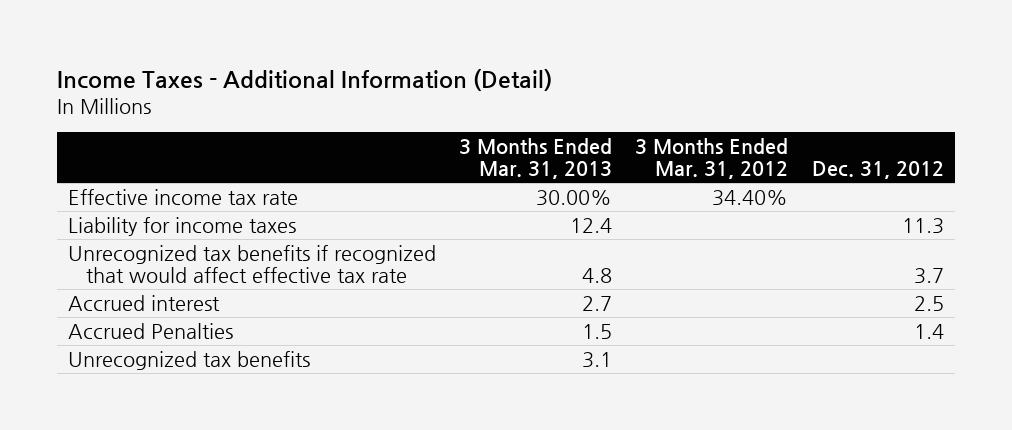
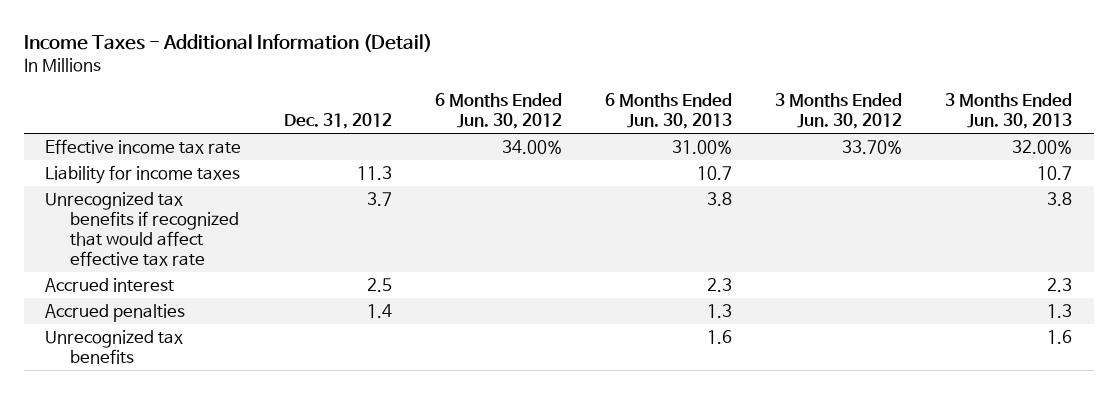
[459,137,613,180] 3 Months Ended Mar. 31, 2013 -> none
[635,137,789,180] 3 Months Ended Mar. 31, 2012 -> none
none -> [435,93,563,130] 6 Months Ended Jun. 30, 2012
none -> [605,93,733,130] 6 Months Ended Jun. 30, 2013
none -> [775,93,903,130] 3 Months Ended Jun. 30, 2012
none -> [945,93,1073,130] 3 Months Ended Jun. 30, 2013
[68,322,234,339] Accrued Penalties -> [45,303,186,322] Accrued penalties

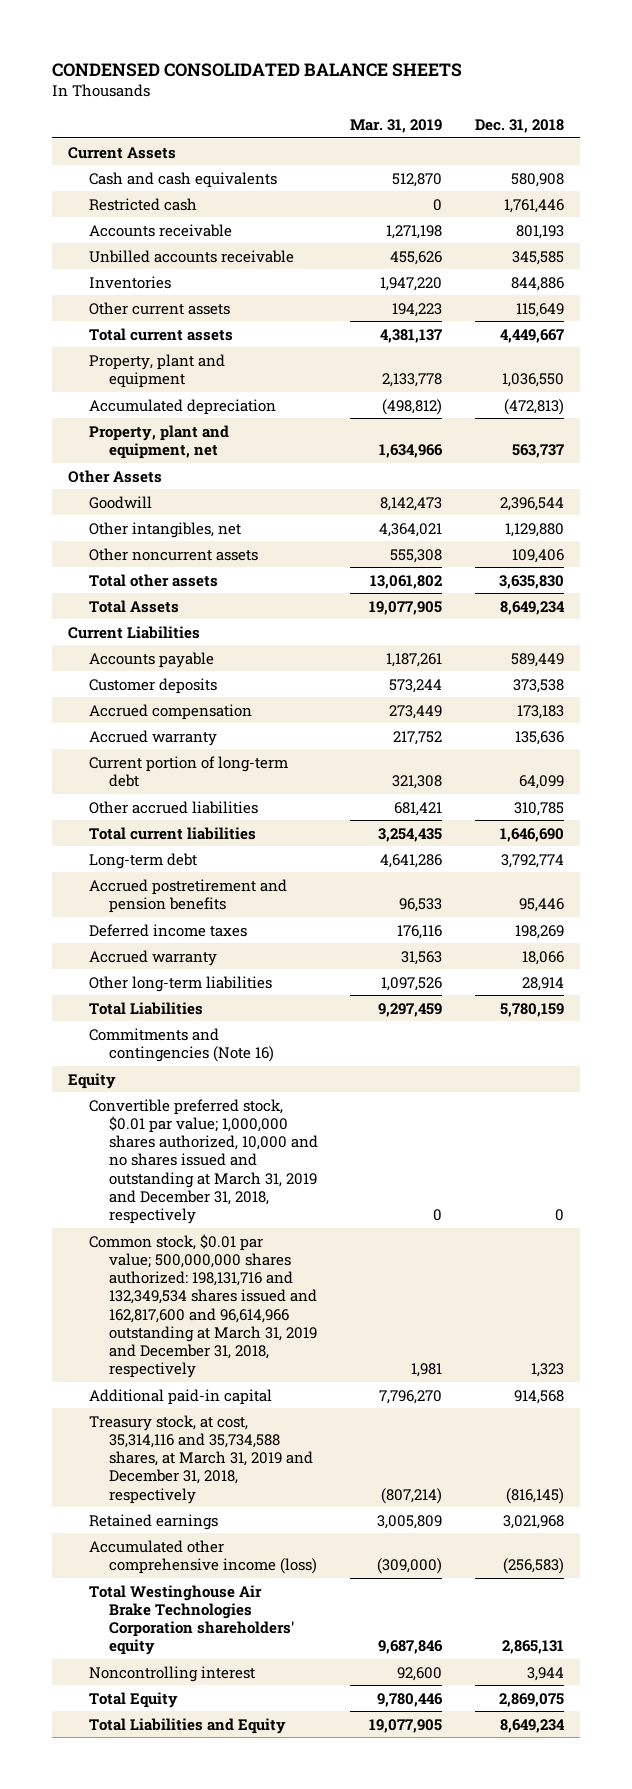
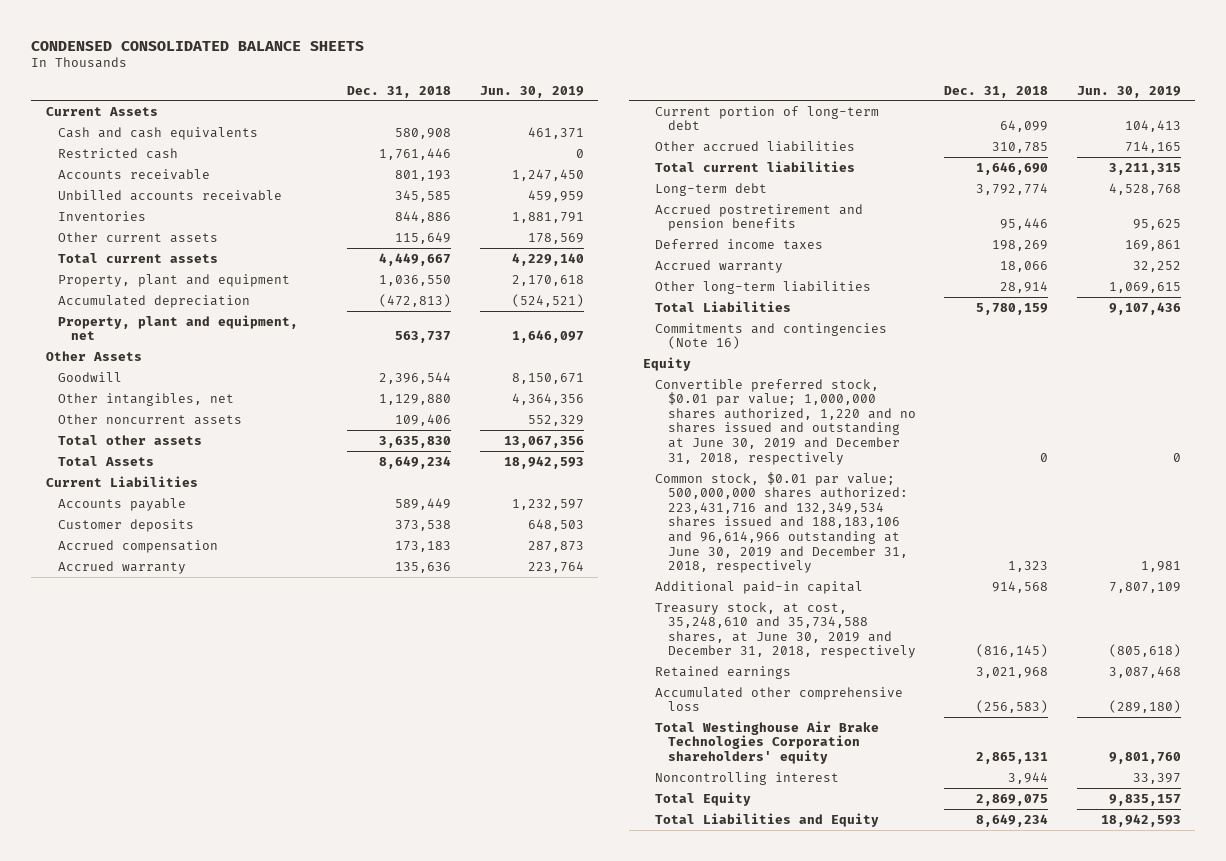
[350,119,443,134] Mar. 31, 2019 -> none
none -> [479,85,584,98] Jun. 30, 2019
[88,1098,319,1225] Convertible preferred stock, $0.01 par value; 1,000,000 shares authorized, 10,000 and no shares issued and outstanding at March 31, 2019 and December 31, 2018, respectively -> [655,378,917,465] Convertible preferred stock, $0.01 par value; 1,000,000 shares authorized, 1,220 and no shares issued and outstanding at June 30, 2019 and December 31, 2018, respectively
[88,1233,318,1379] Common stock, $0.01 par value; 500,000,000 shares authorized: 198,131,716 and 132,349,534 shares issued and 162,817,600 and 96,614,966 outstanding at March 31, 2019 and December 31, 2018, respectively -> [655,471,909,574] Common stock, $0.01 par value; 500,000,000 shares authorized: 223,431,716 and 132,349,534 shares issued and 188,183,106 and 96,614,966 outstanding at June 30, 2019 and December 31, 2018, respectively
[88,1414,314,1504] Treasury stock, at cost, 35,314,116 and 35,734,588 shares, at March 31, 2019 and December 31, 2018, respectively -> [655,601,917,659] Treasury stock, at cost, 35,248,610 and 35,734,588 shares, at June 30, 2019 and December 31, 2018, respectively
[88,1539,318,1574] Accumulated other comprehensive income (loss) -> [655,686,904,712] Accumulated other comprehensive loss

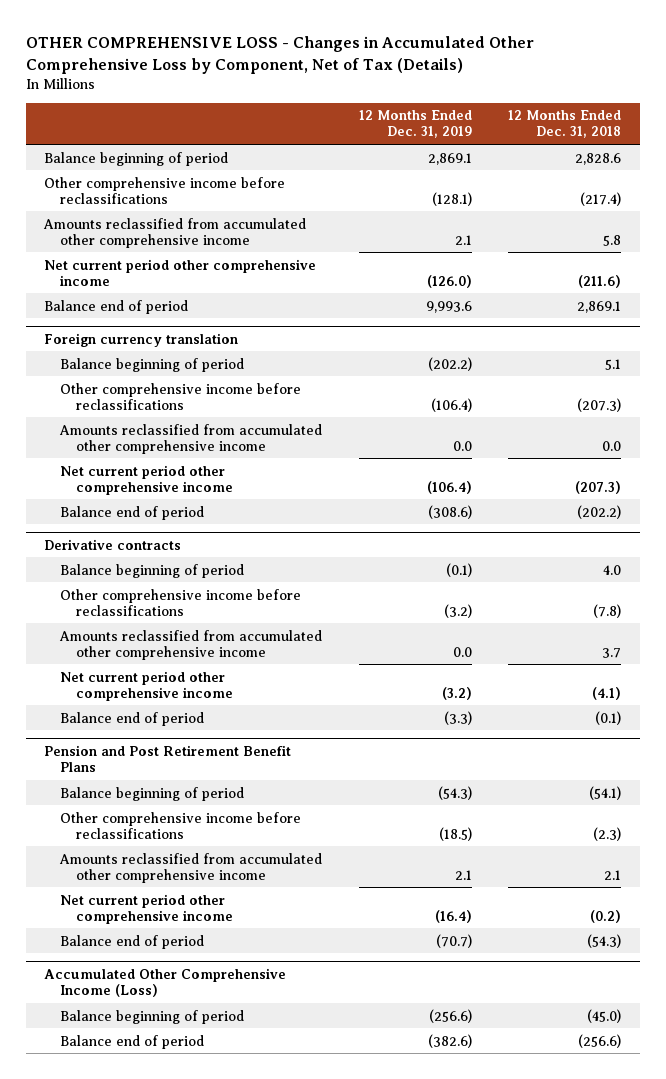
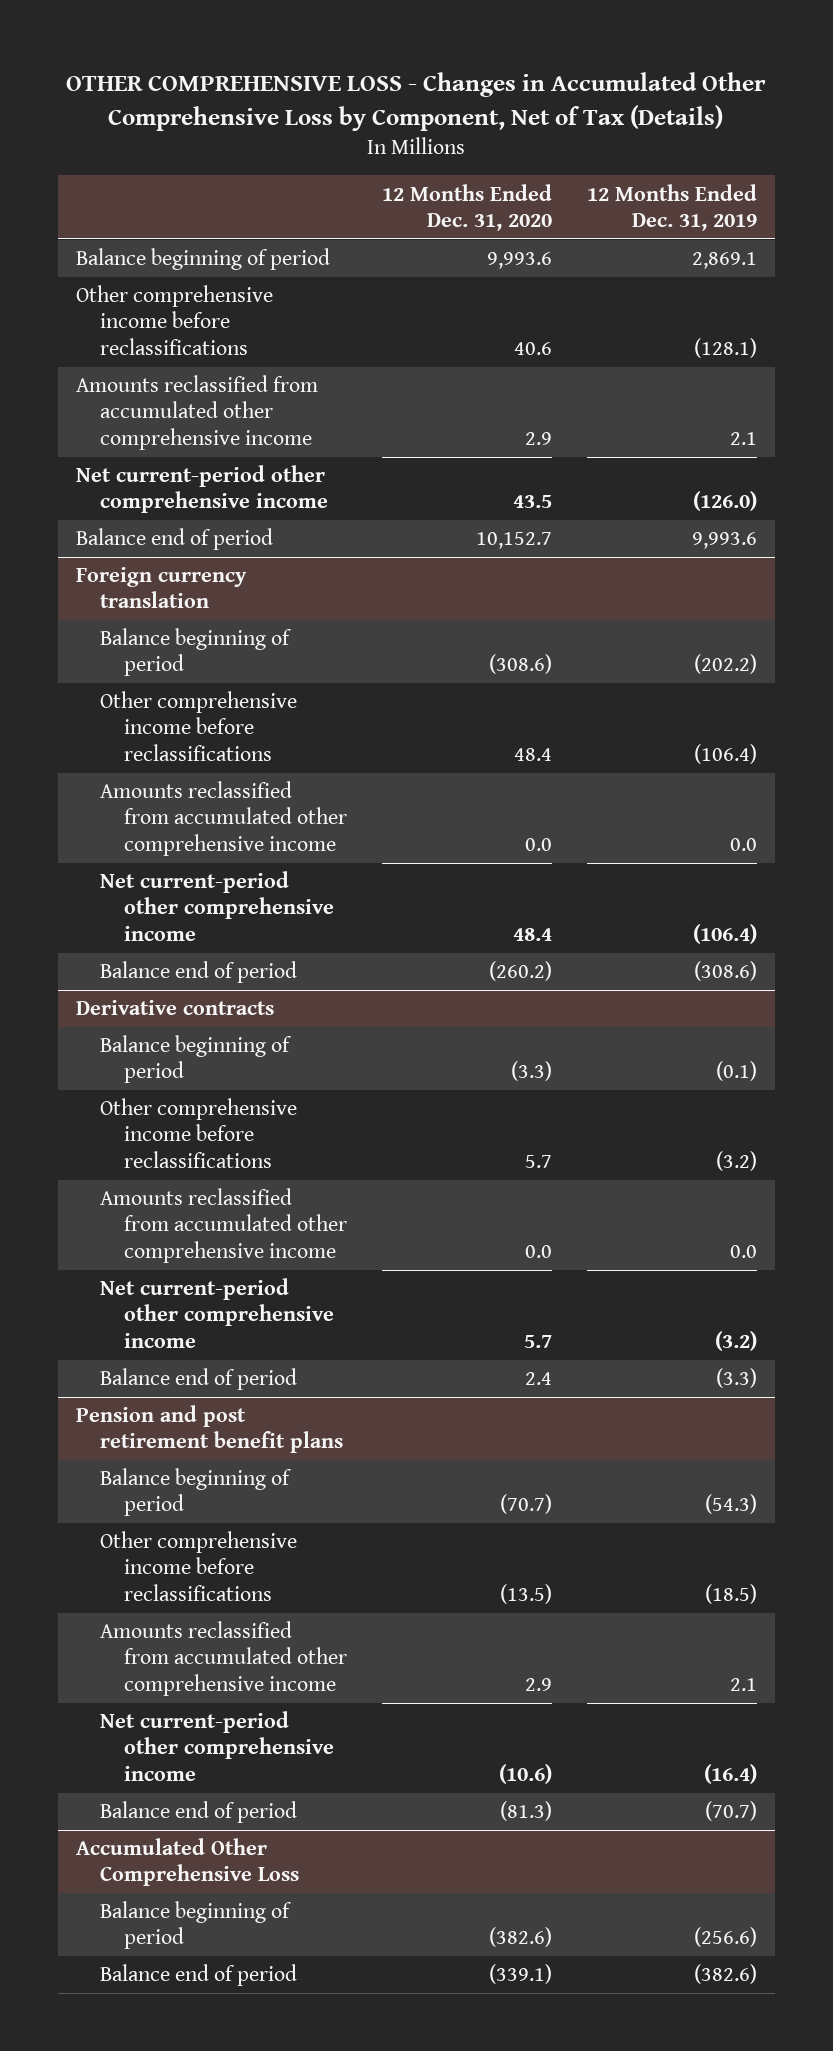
[508,110,622,139] 12 Months Ended Dec. 31, 2018 -> none
none -> [381,183,552,231] 12 Months Ended Dec. 31, 2020
[44,258,317,286] Net current period other comprehensive income -> [75,465,328,514] Net current-period other comprehensive income
[60,464,233,495] Net current period other comprehensive income -> [99,871,334,941] Net current-period other comprehensive income
[60,670,233,701] Net current period other comprehensive income -> [99,1278,334,1348] Net current-period other comprehensive income
[44,744,292,772] Pension and Post Retirement Benefit Plans -> [75,1405,343,1454] Pension and post retirement benefit plans
[60,893,233,924] Net current period other comprehensive income -> [99,1711,334,1781] Net current-period other comprehensive income
[44,967,287,997] Accumulated Other Comprehensive Income (Loss) -> [75,1838,299,1887] Accumulated Other Comprehensive Loss

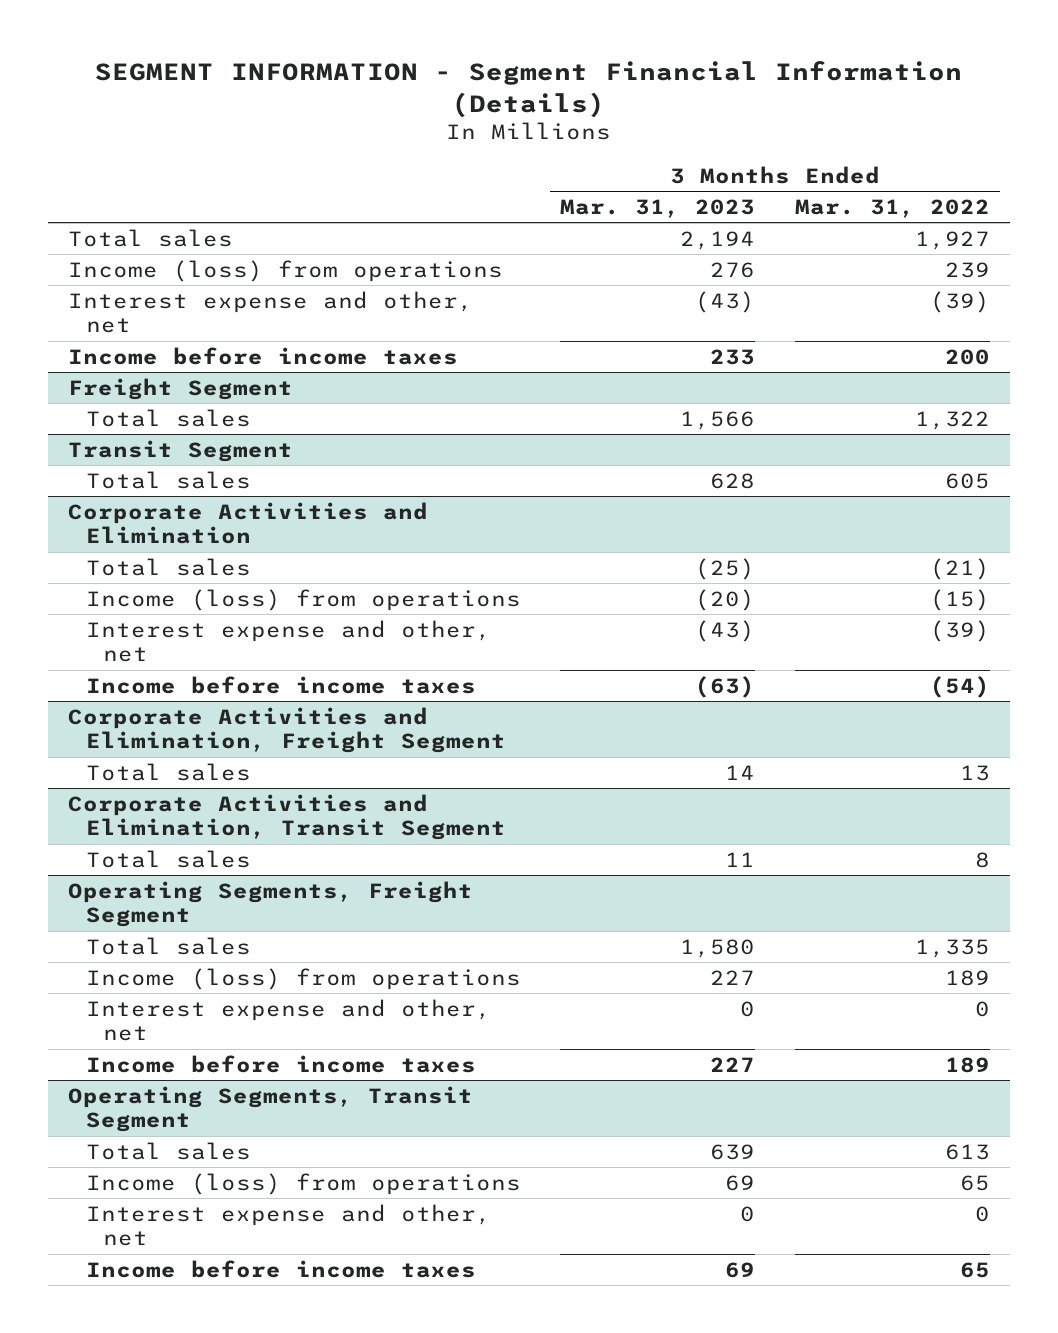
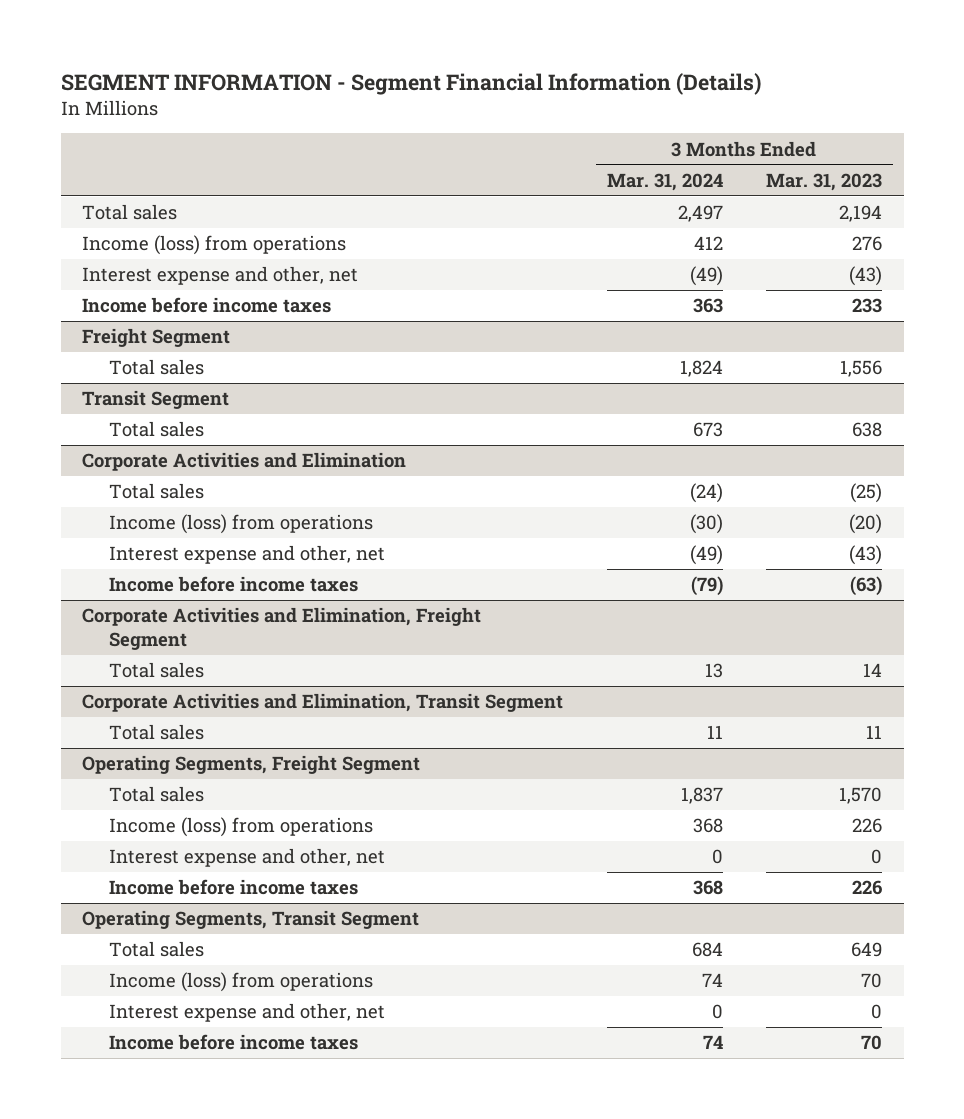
[794,198,990,218] Mar. 31, 2022 -> none
none -> [606,172,723,191] Mar. 31, 2024
[680,410,756,430] 1,566 -> [839,360,882,378] 1,556
[710,472,756,489] 628 -> [851,422,882,438] 638
[680,938,756,958] 1,580 -> [838,787,882,805] 1,570
[710,969,756,985] 227 -> [851,818,882,834] 226
[710,1056,756,1072] 227 -> [851,880,882,896] 226
[710,1143,756,1160] 639 -> [850,942,882,958] 649
[725,1174,756,1191] 69 -> [860,973,882,989] 70
[725,1261,756,1278] 69 -> [860,1035,882,1051] 70

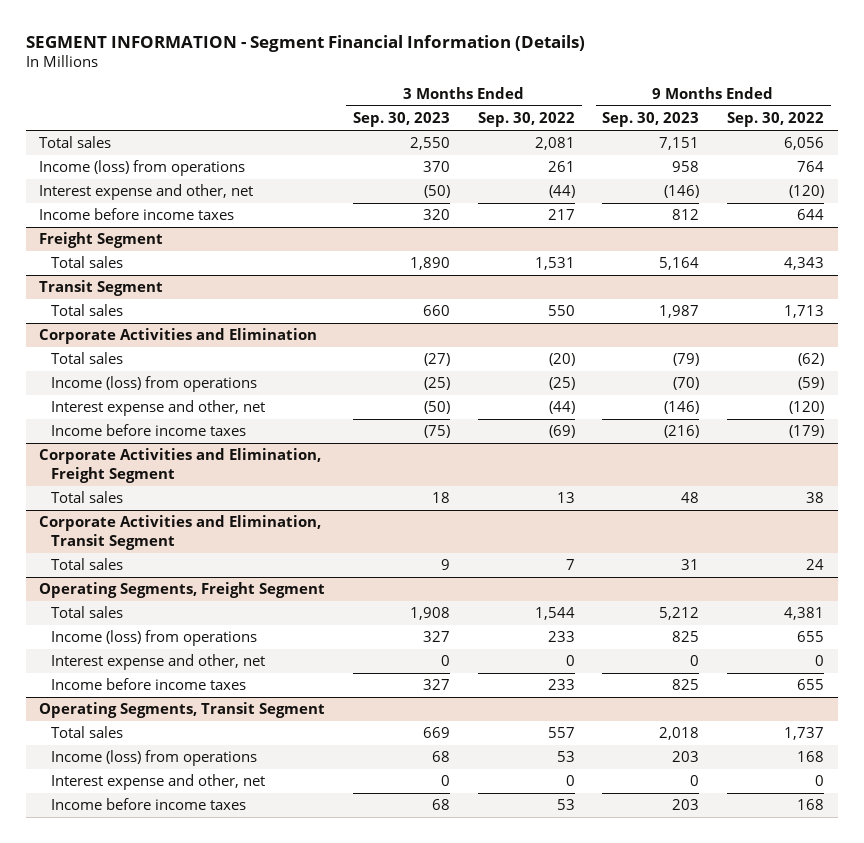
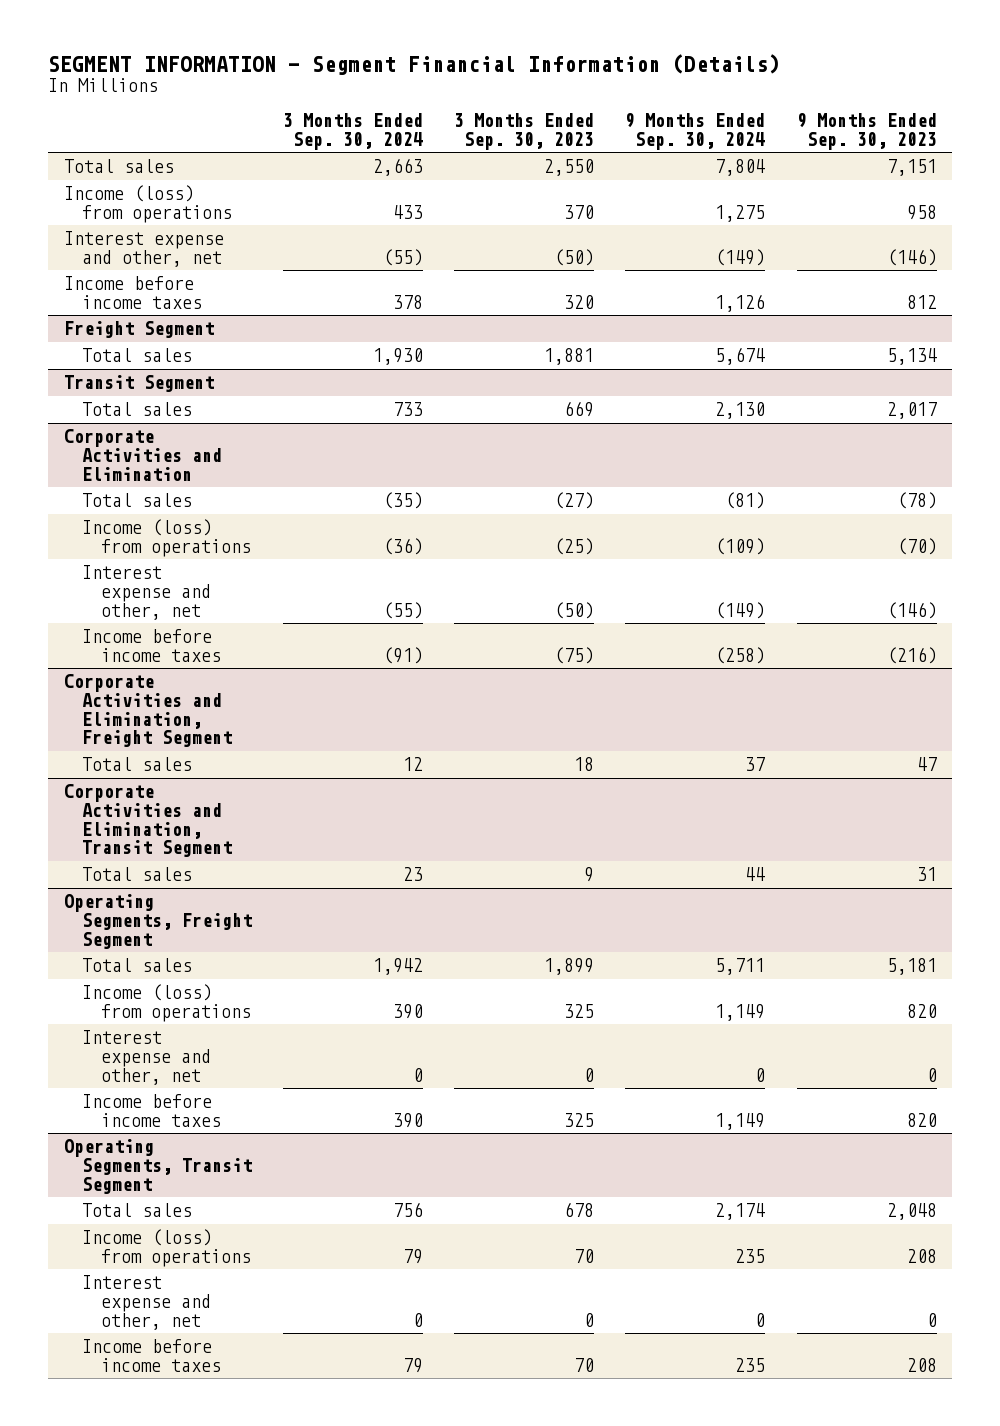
[477,112,575,128] Sep. 30, 2022 -> none
[727,112,825,128] Sep. 30, 2022 -> none
none -> [283,113,424,150] 3 Months Ended Sep. 30, 2024
none -> [625,113,766,150] 9 Months Ended Sep. 30, 2024
[410,257,451,271] 1,890 -> [544,348,595,366] 1,881
[659,257,700,271] 5,164 -> [886,348,937,366] 5,134
[423,305,451,317] 660 -> [564,401,595,418] 669
[659,305,700,319] 1,987 -> [886,402,937,420] 2,017
[673,353,700,367] (79) -> [896,492,937,510] (78)
[681,492,700,504] 48 -> [916,757,937,772] 47
[410,607,451,621] 1,908 -> [544,958,595,976] 1,899
[659,607,700,621] 5,212 -> [886,958,937,976] 5,181
[423,631,451,643] 327 -> [564,1003,595,1018] 325
[672,631,700,643] 825 -> [906,1003,937,1018] 820
[423,679,451,691] 327 -> [564,1112,595,1127] 325
[672,679,700,691] 825 -> [906,1112,937,1127] 820
[423,727,451,739] 669 -> [564,1202,595,1218] 678
[659,727,700,741] 2,018 -> [886,1203,937,1221] 2,048
[432,751,451,763] 68 -> [574,1248,595,1263] 70
[672,751,700,763] 203 -> [906,1248,937,1263] 208
[432,799,451,811] 68 -> [574,1357,595,1372] 70
[672,799,700,811] 203 -> [906,1357,937,1372] 208

